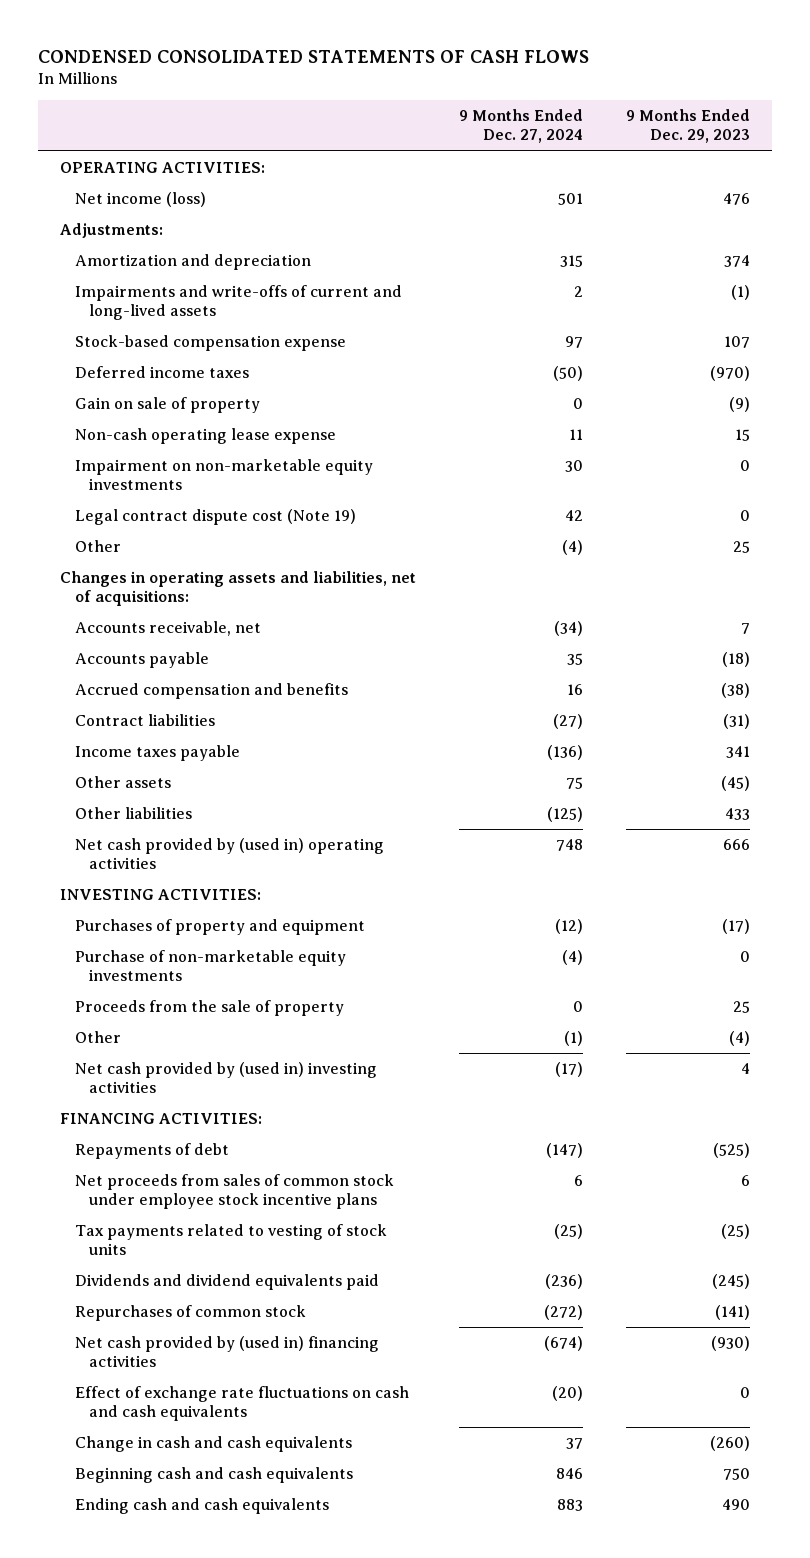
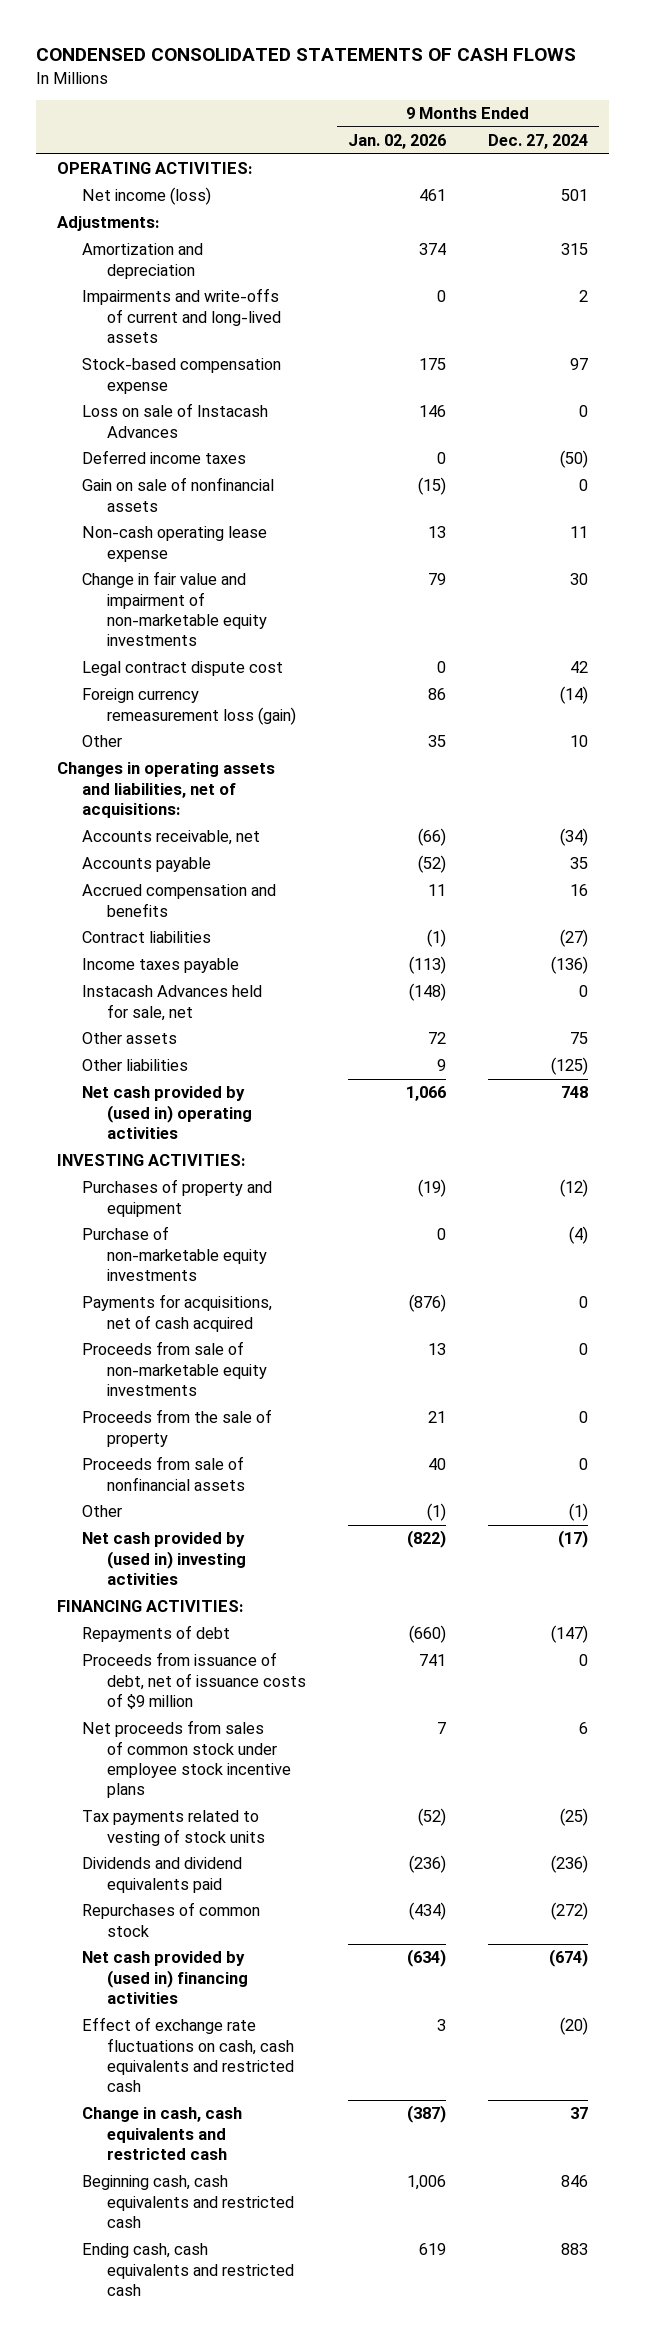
[626,109,751,144] 9 Months Ended Dec. 29, 2023 -> none
none -> [347,134,446,150] Jan. 02, 2026
none -> [81,403,268,438] Loss on sale of Instacash Advances
[74,397,260,414] Gain on sale of property -> [81,477,274,512] Gain on sale of nonfinancial assets
[74,459,373,491] Impairment on non-marketable equity investments -> [81,571,267,647] Change in fair value and impairment of non-marketable equity investments
[74,509,356,526] Legal contract dispute cost (Note 19) -> [81,661,283,677] Legal contract dispute cost
none -> [81,688,296,725] Foreign currency remeasurement loss (gain)
[562,540,584,556] (4) -> [570,735,589,748] 10
none -> [81,985,262,1021] Instacash Advances held for sale, net
none -> [81,1294,272,1332] Payments for acquisitions, net of cash acquired
none -> [81,1341,267,1396] Proceeds from sale of non-marketable equity investments
none -> [81,1456,245,1491] Proceeds from sale of nonfinancial assets
none -> [81,1652,306,1709] Proceeds from issuance of debt, net of issuance costs of $9 million
[74,1386,409,1422] Effect of exchange rate fluctuations on cash and cash equivalents -> [81,2017,294,2093] Effect of exchange rate fluctuations on cash, cash equivalents and restricted cash
[74,1436,352,1453] Change in cash and cash equivalents -> [81,2107,242,2160] Change in cash, cash equivalents and restricted cash
[74,1467,353,1484] Beginning cash and cash equivalents -> [81,2175,294,2228] Beginning cash, cash equivalents and restricted cash
[74,1498,329,1515] Ending cash and cash equivalents -> [81,2243,294,2296] Ending cash, cash equivalents and restricted cash

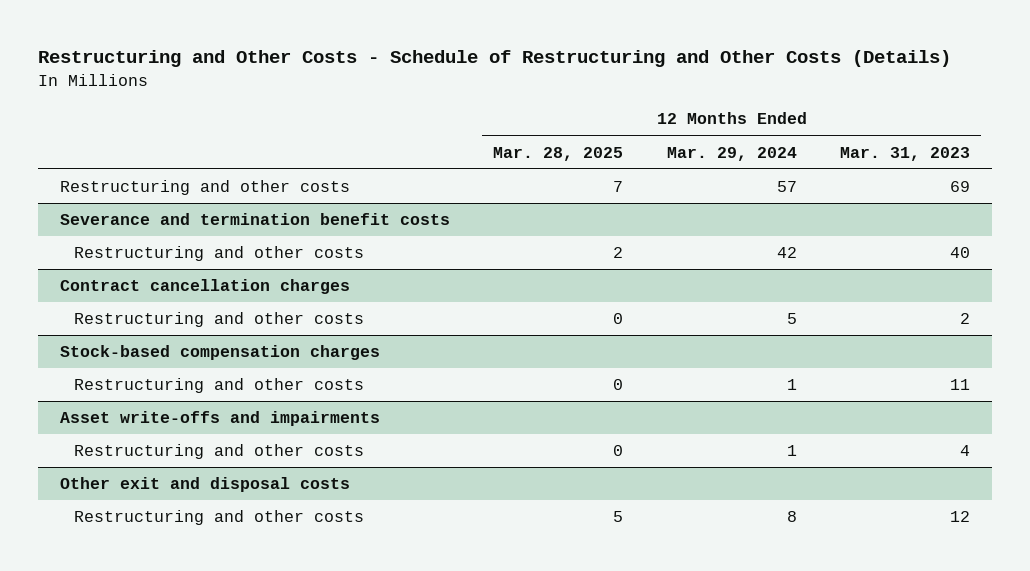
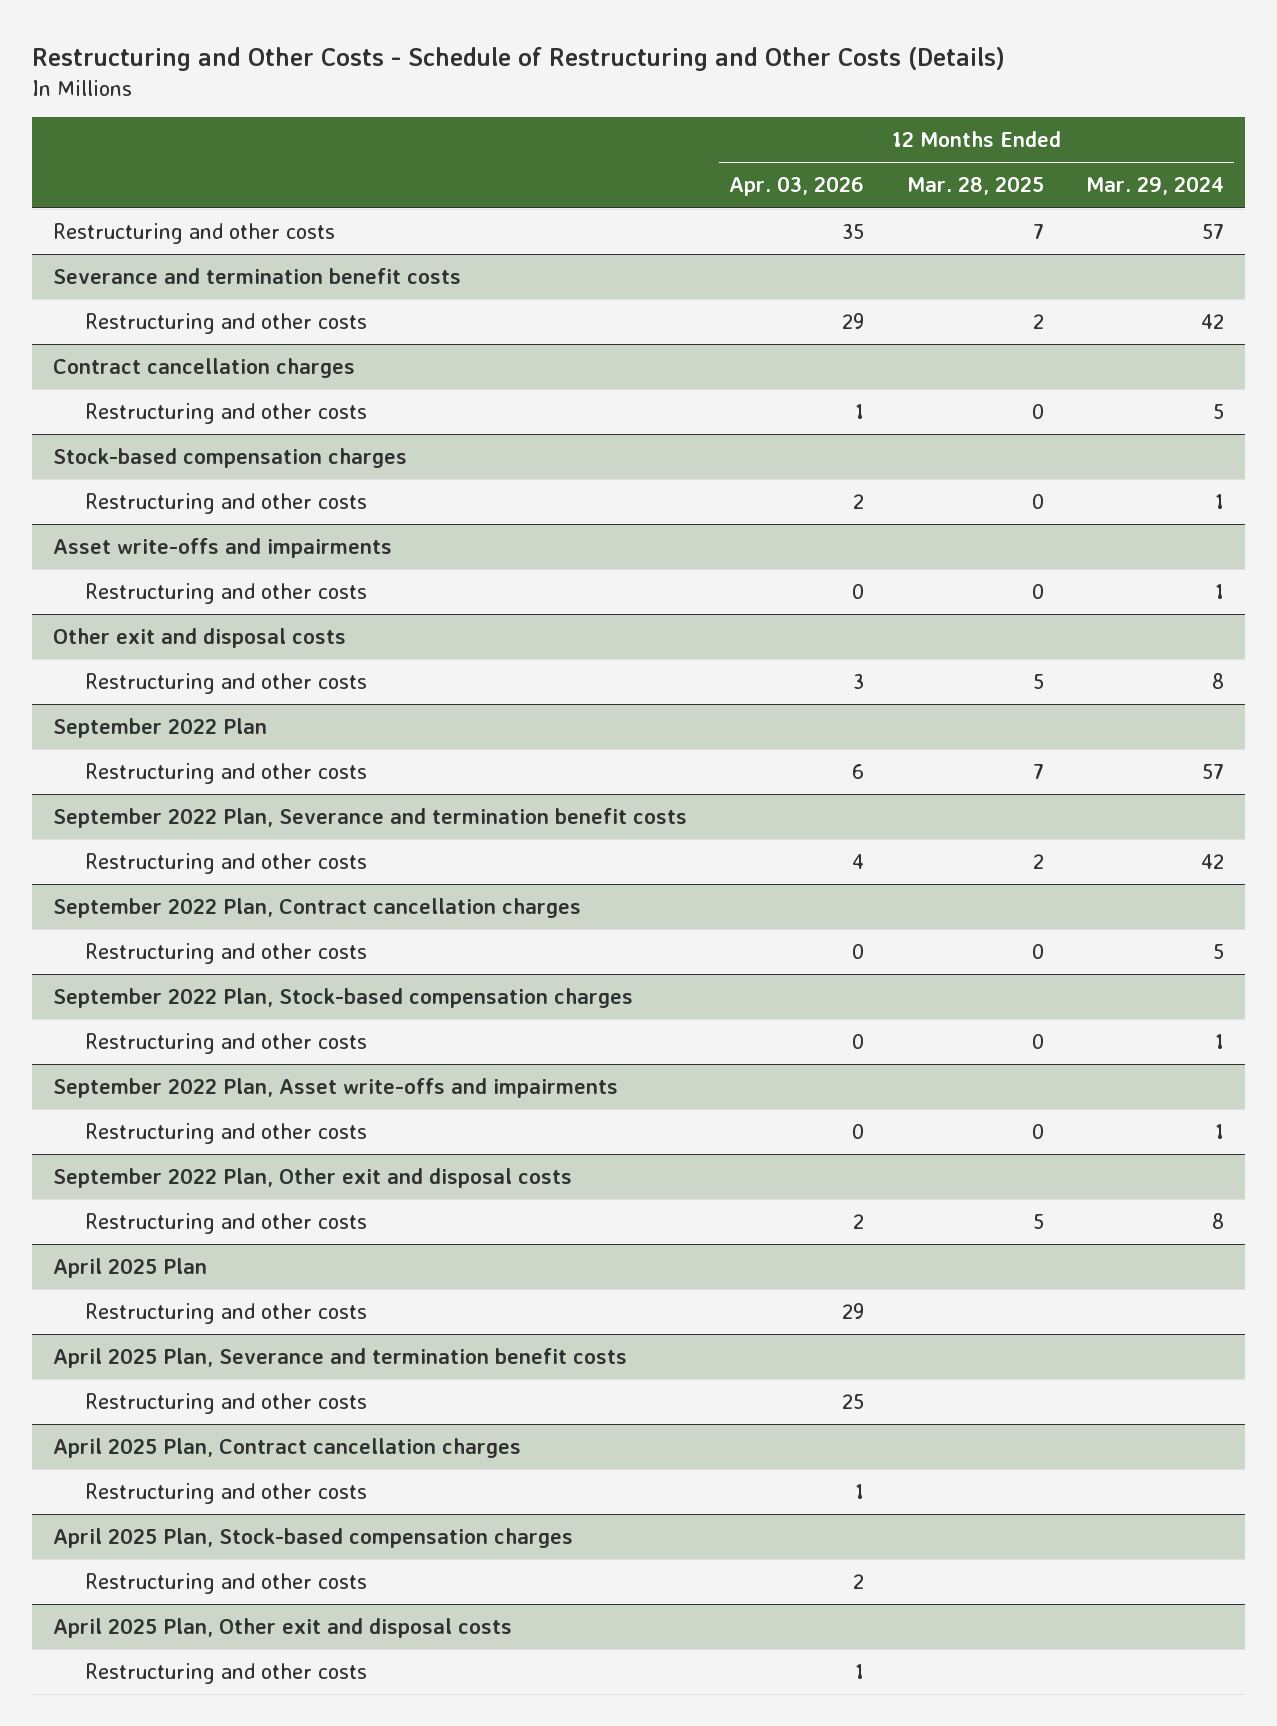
[840,146,971,161] Mar. 31, 2023 -> none
none -> [729,176,865,197] Apr. 03, 2026
none -> [52,717,267,738] September 2022 Plan
none -> [84,762,367,784] Restructuring and other costs
none -> [52,807,687,828] September 2022 Plan, Severance and termination benefit costs
none -> [84,852,367,874] Restructuring and other costs
none -> [52,897,581,918] September 2022 Plan, Contract cancellation charges
none -> [84,942,367,964] Restructuring and other costs
none -> [52,987,633,1008] September 2022 Plan, Stock-based compensation charges
none -> [84,1032,367,1054] Restructuring and other costs
none -> [52,1077,618,1098] September 2022 Plan, Asset write-offs and impairments
none -> [84,1122,367,1144] Restructuring and other costs
none -> [52,1167,572,1188] September 2022 Plan, Other exit and disposal costs
none -> [84,1212,367,1234] Restructuring and other costs
none -> [52,1257,207,1278] April 2025 Plan
none -> [84,1302,367,1324] Restructuring and other costs
none -> [52,1347,627,1368] April 2025 Plan, Severance and termination benefit costs
none -> [84,1392,367,1414] Restructuring and other costs
none -> [52,1437,521,1458] April 2025 Plan, Contract cancellation charges
none -> [84,1482,367,1504] Restructuring and other costs
none -> [52,1527,573,1548] April 2025 Plan, Stock-based compensation charges
none -> [84,1572,367,1594] Restructuring and other costs
none -> [52,1617,512,1638] April 2025 Plan, Other exit and disposal costs
none -> [84,1662,367,1684] Restructuring and other costs

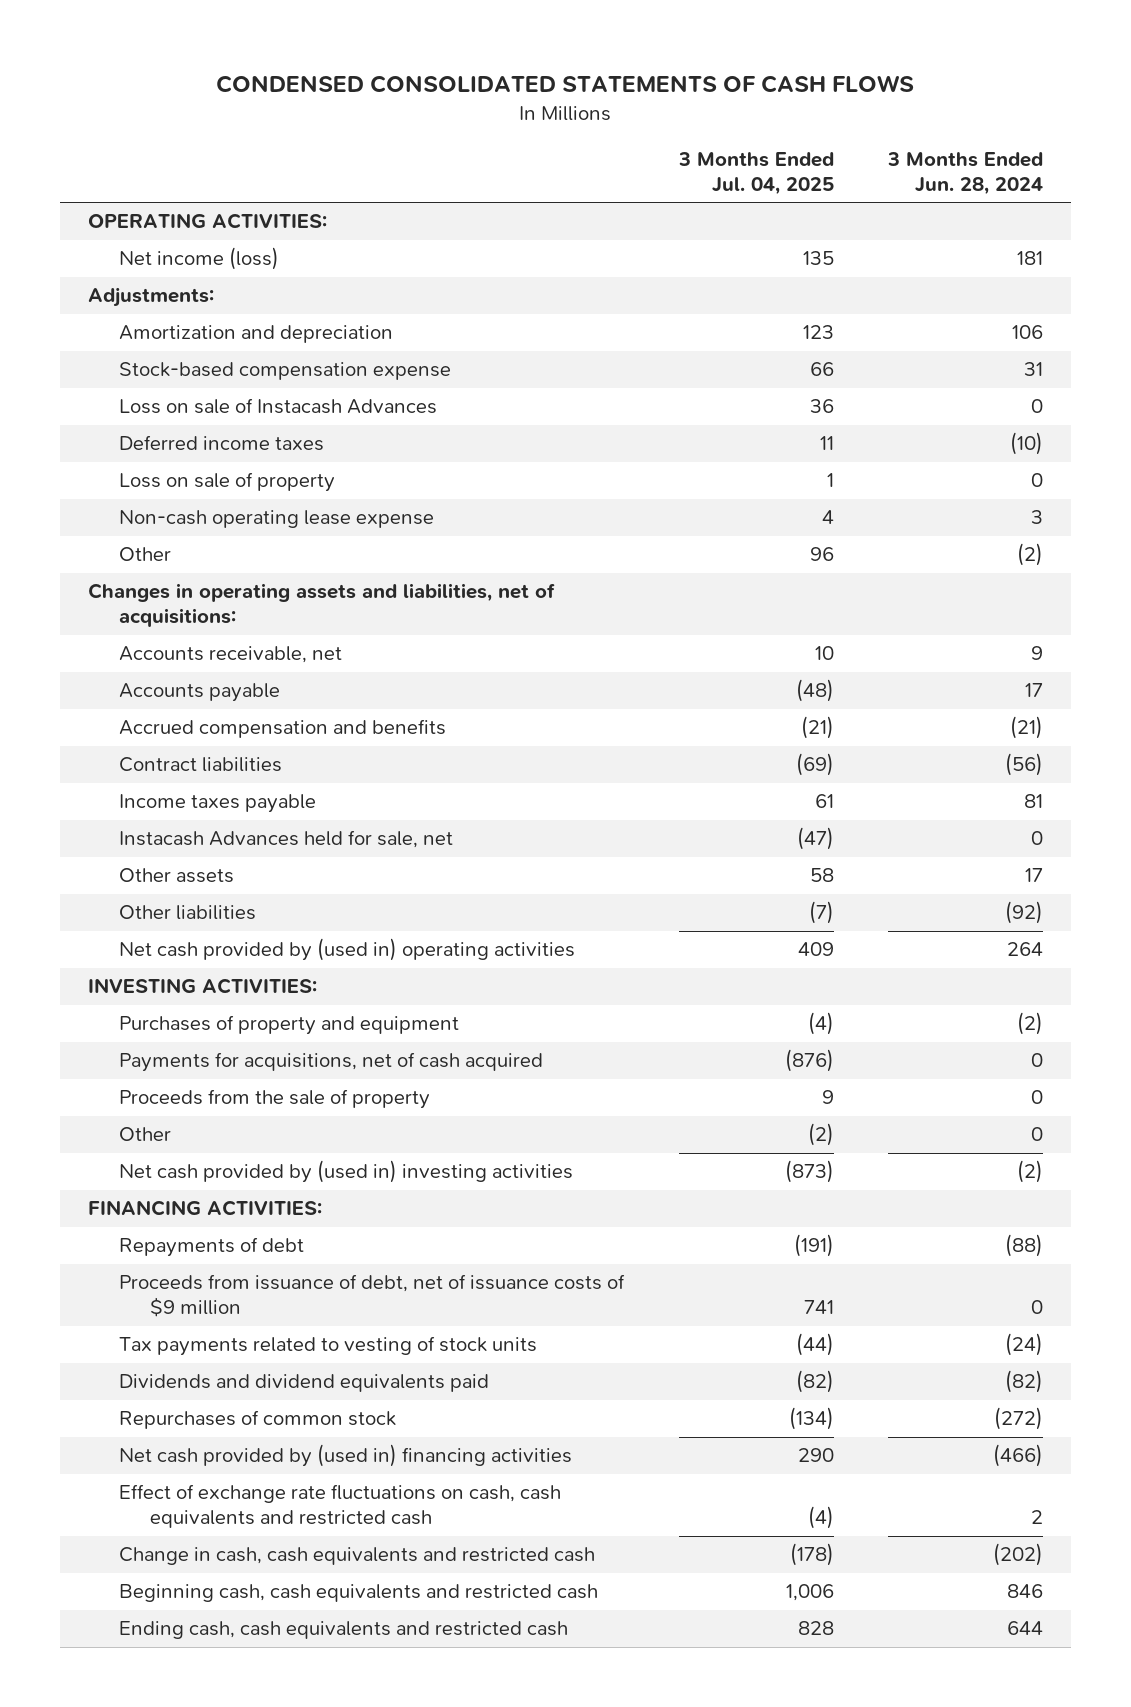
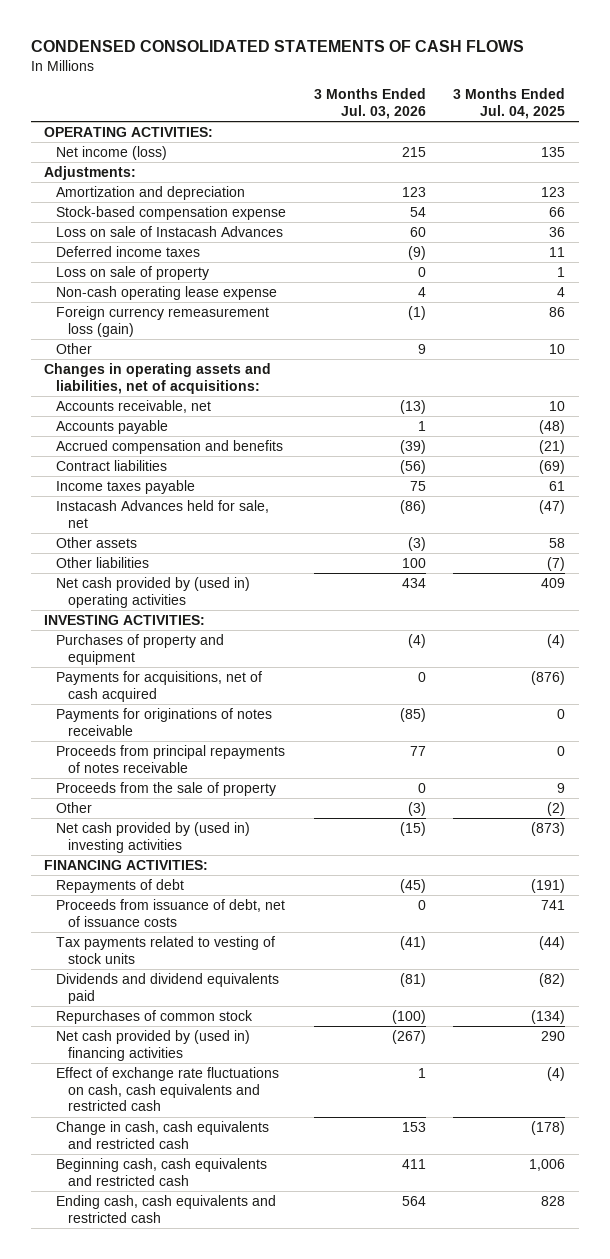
[887,152,1044,195] 3 Months Ended Jun. 28, 2024 -> none
none -> [313,88,426,120] 3 Months Ended Jul. 03, 2026
none -> [56,305,270,337] Foreign currency remeasurement loss (gain)
[809,547,834,562] 96 -> [549,343,566,354] 10
none -> [56,707,273,736] Payments for originations of notes receivable
none -> [56,744,286,773] Proceeds from principal repayments of notes receivable
[119,1274,626,1318] Proceeds from issuance of debt, net of issuance costs of $9 million -> [56,898,286,927] Proceeds from issuance of debt, net of issuance costs

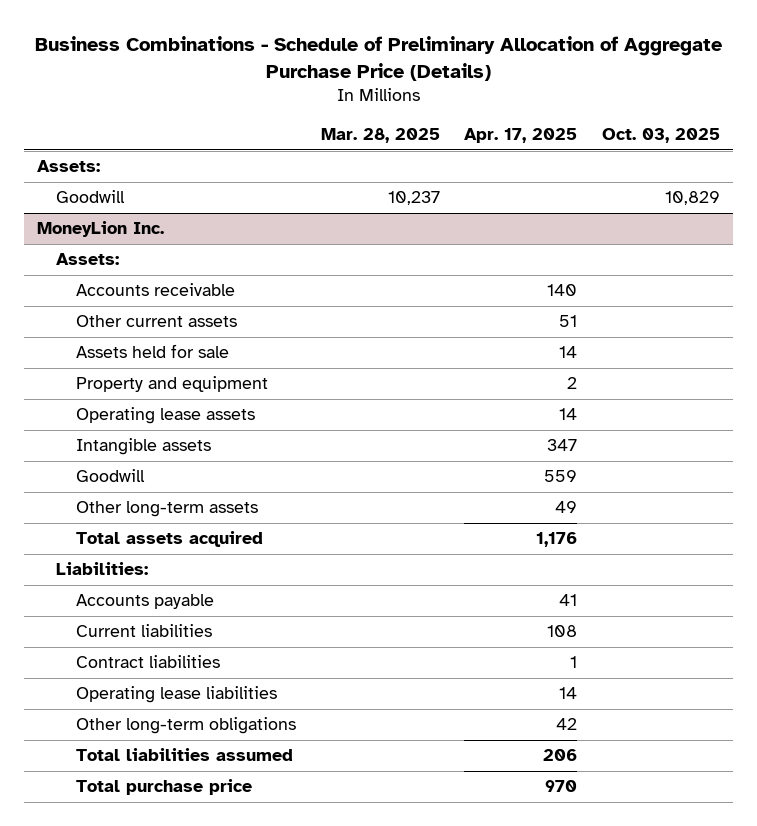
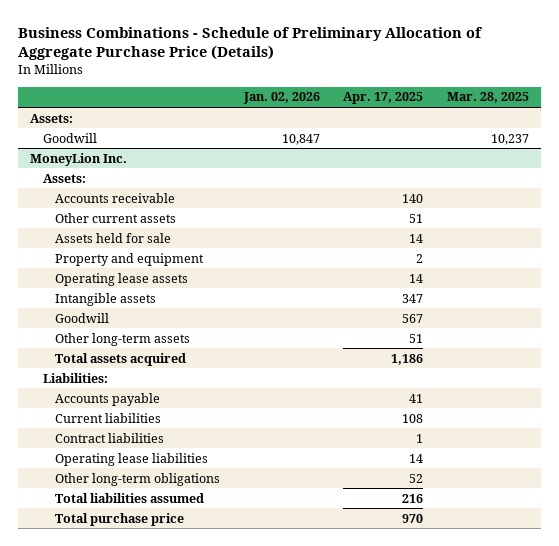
[602,127,721,143] Oct. 03, 2025 -> none
none -> [242,92,320,105] Jan. 02, 2026
[544,470,578,483] 559 -> [402,313,424,323] 567
[555,501,578,514] 49 -> [409,333,424,343] 51
[536,532,578,548] 1,176 -> [391,353,424,365] 1,186
[556,718,578,731] 42 -> [409,473,424,483] 52
[543,749,578,762] 206 -> [402,493,424,503] 216

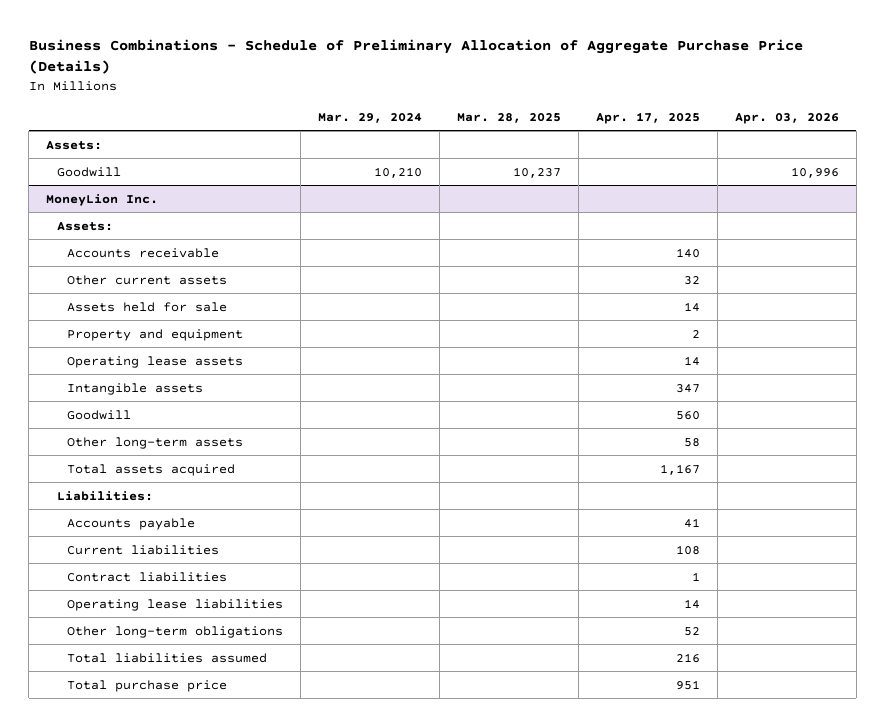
[242,92,320,105] Jan. 02, 2026 -> none
none -> [318,112,423,123] Mar. 29, 2024
none -> [734,112,839,124] Apr. 03, 2026
[409,213,424,223] 51 -> [683,275,700,285] 32
[402,313,424,323] 567 -> [675,410,700,420] 560
[409,333,424,343] 51 -> [683,437,700,447] 58
[391,353,424,365] 1,186 -> [659,463,700,475] 1,167
[402,513,424,523] 970 -> [675,679,700,690] 951

